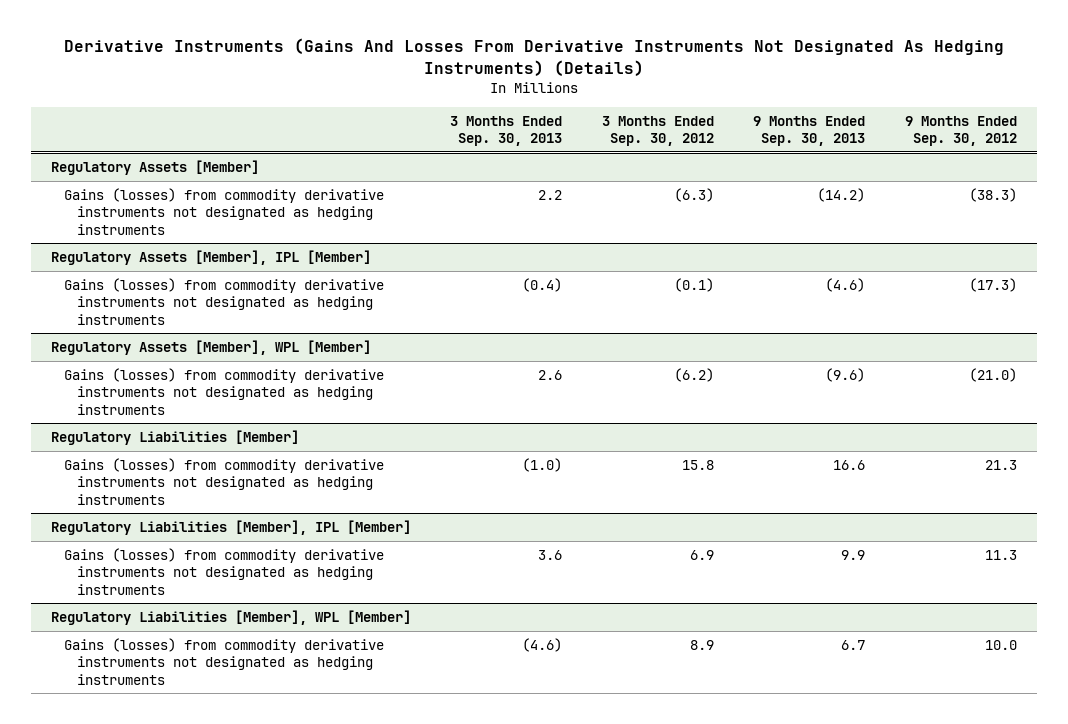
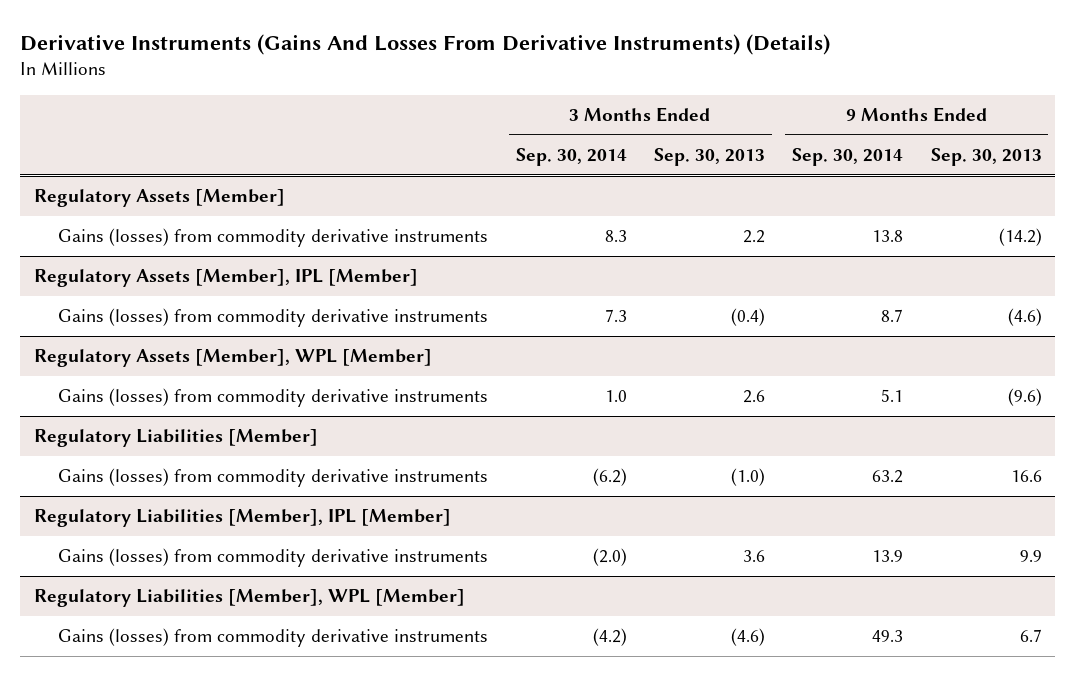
[63,38,1004,76] Derivative Instruments (Gains And Losses From Derivative Instruments Not Designated As Hedging Instruments) (Details) -> [19,33,830,55] Derivative Instruments (Gains And Losses From Derivative Instruments) (Details)
[601,115,714,146] 3 Months Ended Sep. 30, 2012 -> none
[904,115,1017,146] 9 Months Ended Sep. 30, 2012 -> none
none -> [515,147,627,166] Sep. 30, 2014
none -> [792,147,904,166] Sep. 30, 2014
[63,187,384,235] Gains (losses) from commodity derivative instruments not designated as hedging instruments -> [58,228,489,248] Gains (losses) from commodity derivative instruments
[63,277,384,325] Gains (losses) from commodity derivative instruments not designated as hedging instruments -> [58,308,489,328] Gains (losses) from commodity derivative instruments
[63,367,384,415] Gains (losses) from commodity derivative instruments not designated as hedging instruments -> [58,388,489,408] Gains (losses) from commodity derivative instruments
[63,457,384,505] Gains (losses) from commodity derivative instruments not designated as hedging instruments -> [58,468,489,488] Gains (losses) from commodity derivative instruments
[63,547,384,595] Gains (losses) from commodity derivative instruments not designated as hedging instruments -> [58,548,489,568] Gains (losses) from commodity derivative instruments
[63,637,384,685] Gains (losses) from commodity derivative instruments not designated as hedging instruments -> [58,628,489,648] Gains (losses) from commodity derivative instruments

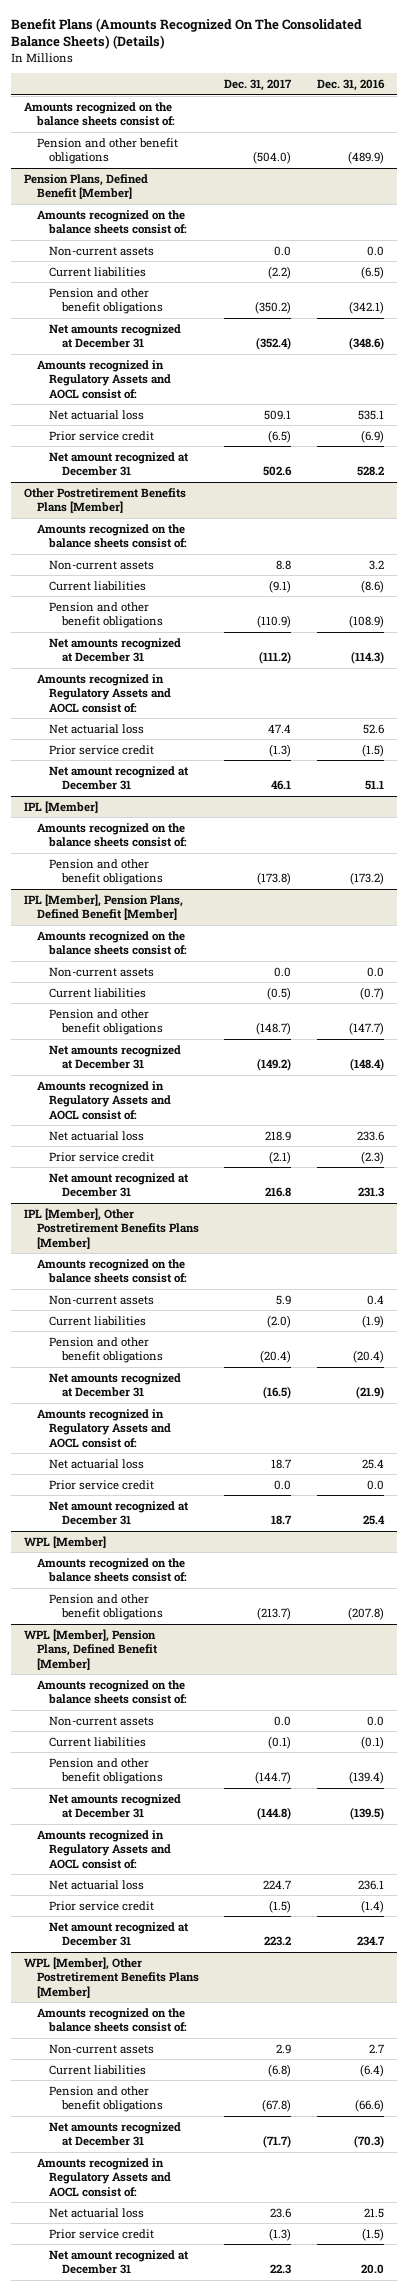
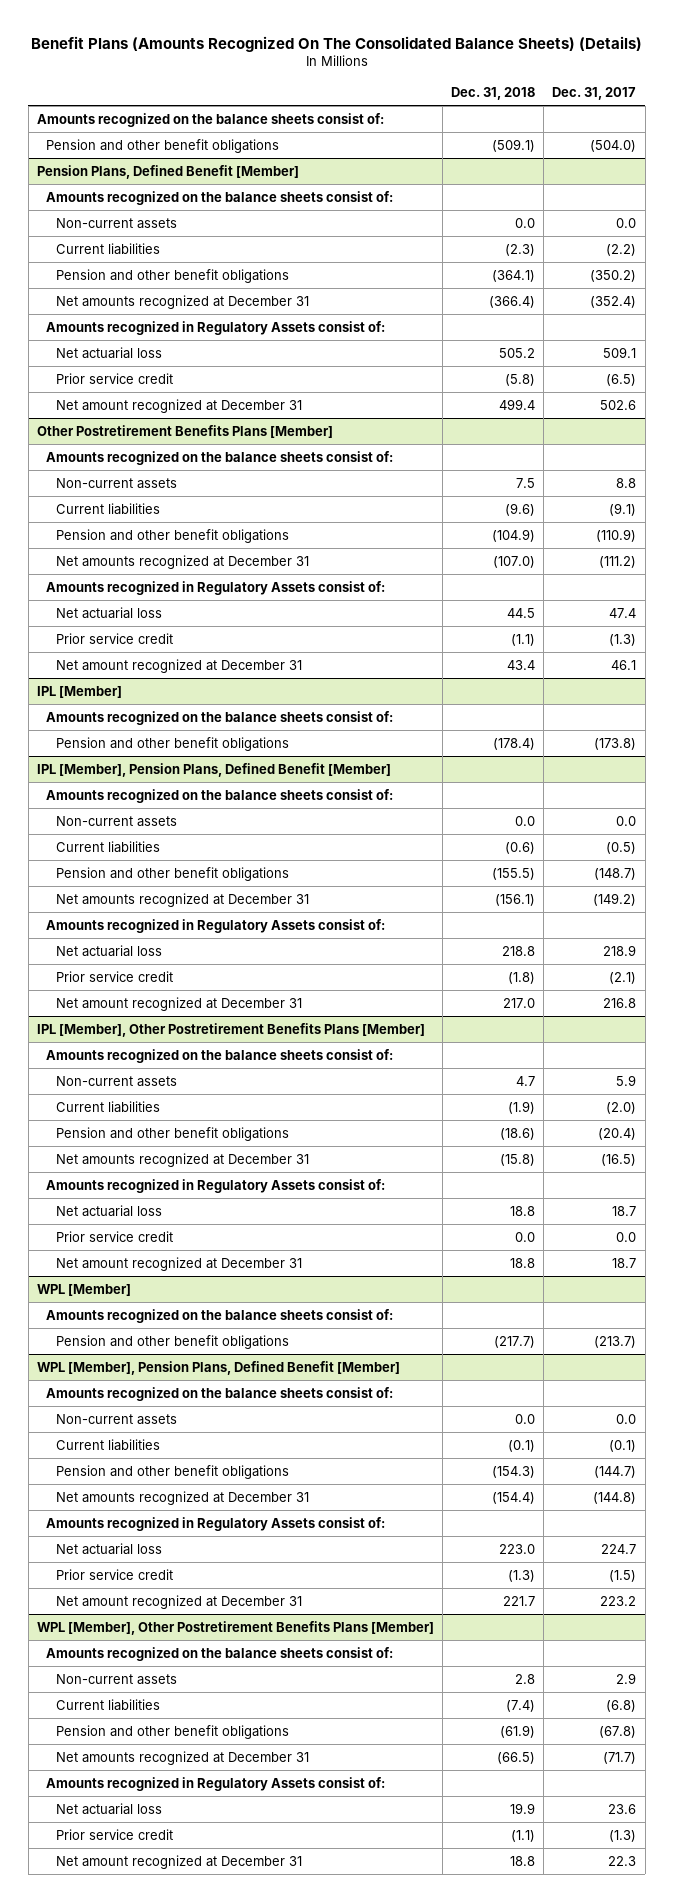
[316,78,385,91] Dec. 31, 2016 -> none
none -> [451,87,536,101] Dec. 31, 2018
[36,359,172,399] Amounts recognized in Regulatory Assets and AOCL consist of: -> [46,320,386,335] Amounts recognized in Regulatory Assets consist of:
[36,673,172,713] Amounts recognized in Regulatory Assets and AOCL consist of: -> [46,580,386,595] Amounts recognized in Regulatory Assets consist of:
[36,1080,172,1120] Amounts recognized in Regulatory Assets and AOCL consist of: -> [46,918,386,933] Amounts recognized in Regulatory Assets consist of:
[36,1408,172,1448] Amounts recognized in Regulatory Assets and AOCL consist of: -> [46,1178,386,1193] Amounts recognized in Regulatory Assets consist of:
[36,1829,172,1869] Amounts recognized in Regulatory Assets and AOCL consist of: -> [46,1516,386,1531] Amounts recognized in Regulatory Assets consist of:
[36,2157,172,2197] Amounts recognized in Regulatory Assets and AOCL consist of: -> [46,1776,386,1791] Amounts recognized in Regulatory Assets consist of:

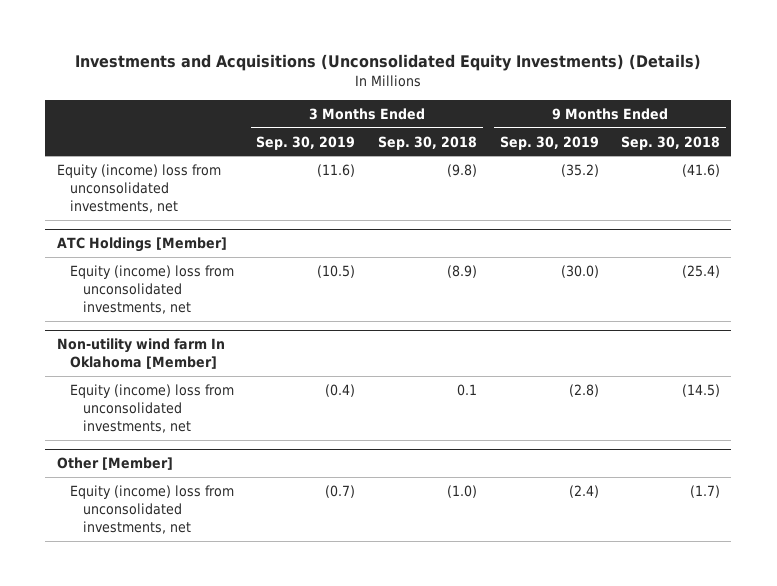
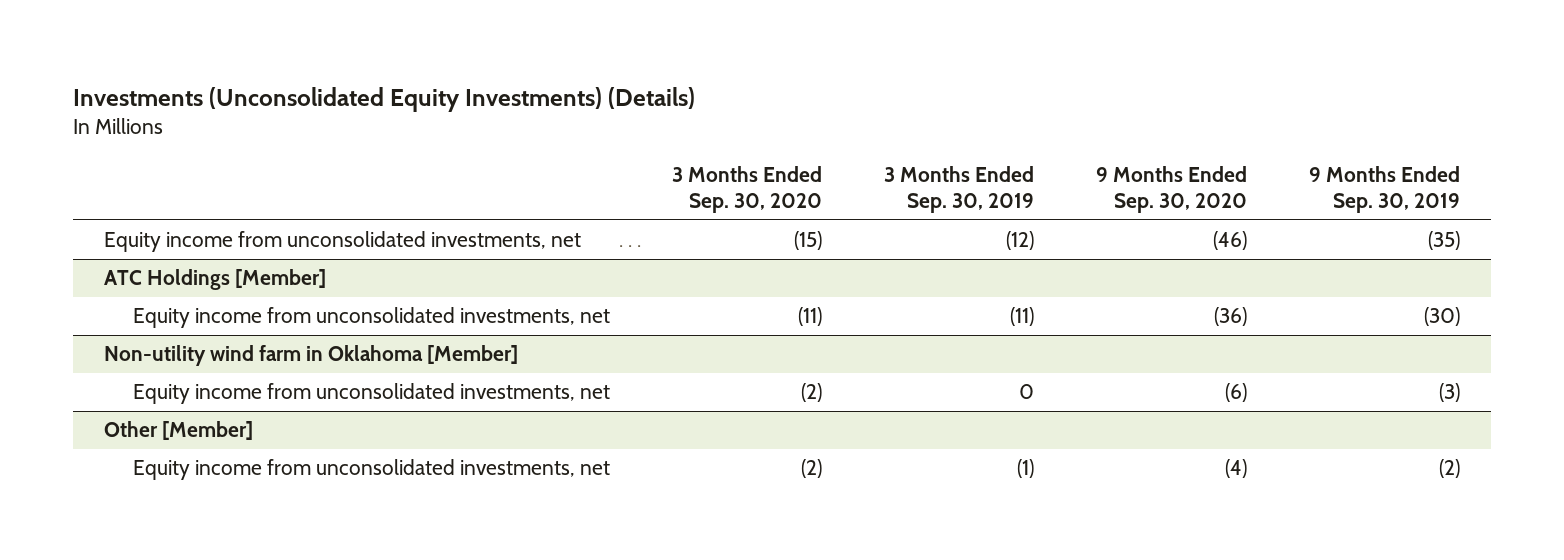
[75,54,702,72] Investments and Acquisitions (Unconsolidated Equity Investments) (Details) -> [72,86,695,112] Investments (Unconsolidated Equity Investments) (Details)
[377,135,477,150] Sep. 30, 2018 -> none
[621,135,721,150] Sep. 30, 2018 -> none
none -> [671,166,822,214] 3 Months Ended Sep. 30, 2020
none -> [1095,166,1247,214] 9 Months Ended Sep. 30, 2020
[56,163,221,214] Equity (income) loss from unconsolidated investments, net -> [103,231,581,253] Equity income from unconsolidated investments, net
[317,163,356,177] (11.6) -> [1005,231,1034,251] (12)
[560,163,599,177] (35.2) -> [1427,231,1460,251] (35)
[69,264,234,315] Equity (income) loss from unconsolidated investments, net -> [132,307,610,329] Equity income from unconsolidated investments, net
[317,264,356,278] (10.5) -> [1009,307,1034,327] (11)
[560,264,599,278] (30.0) -> [1423,307,1460,327] (30)
[56,337,225,370] Non-utility wind farm In Oklahoma [Member] -> [103,345,518,367] Non-utility wind farm in Oklahoma [Member]
[69,383,234,434] Equity (income) loss from unconsolidated investments, net -> [132,383,610,405] Equity income from unconsolidated investments, net
[325,383,356,397] (0.4) -> [1018,384,1034,400] 0
[568,383,599,397] (2.8) -> [1438,383,1460,403] (3)
[69,484,234,535] Equity (income) loss from unconsolidated investments, net -> [132,459,610,481] Equity income from unconsolidated investments, net
[325,484,356,498] (0.7) -> [1016,459,1034,479] (1)
[568,484,599,498] (2.4) -> [1438,459,1460,479] (2)

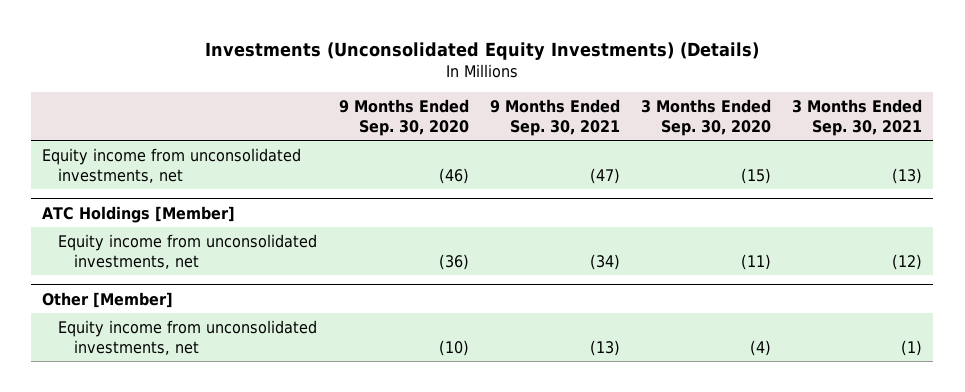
[883,166,1034,214] 3 Months Ended Sep. 30, 2019 -> none
[1308,166,1460,214] 9 Months Ended Sep. 30, 2019 -> none
none -> [489,99,620,137] 9 Months Ended Sep. 30, 2021
none -> [792,99,923,137] 3 Months Ended Sep. 30, 2021
[103,345,518,367] Non-utility wind farm in Oklahoma [Member] -> none
[132,383,610,405] Equity income from unconsolidated investments, net -> none
[800,459,822,479] (2) -> [750,339,772,356] (4)
[1224,459,1247,479] (4) -> [438,339,469,356] (10)

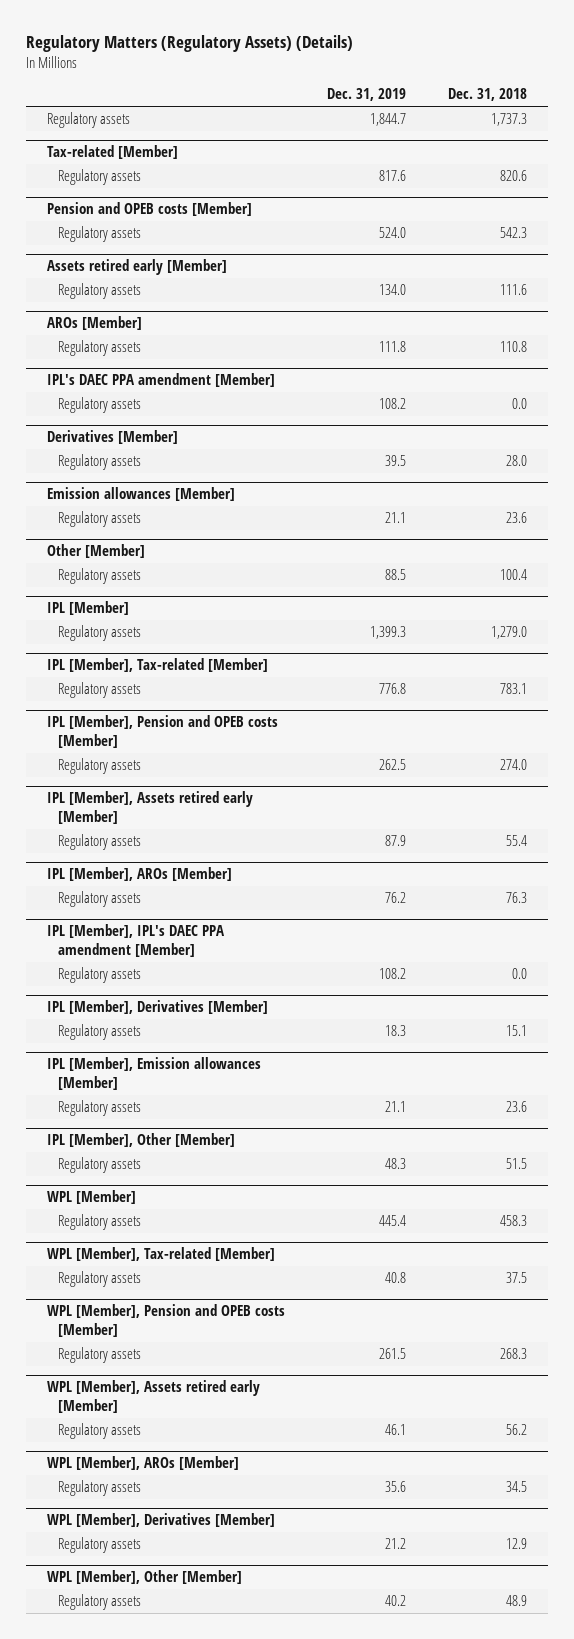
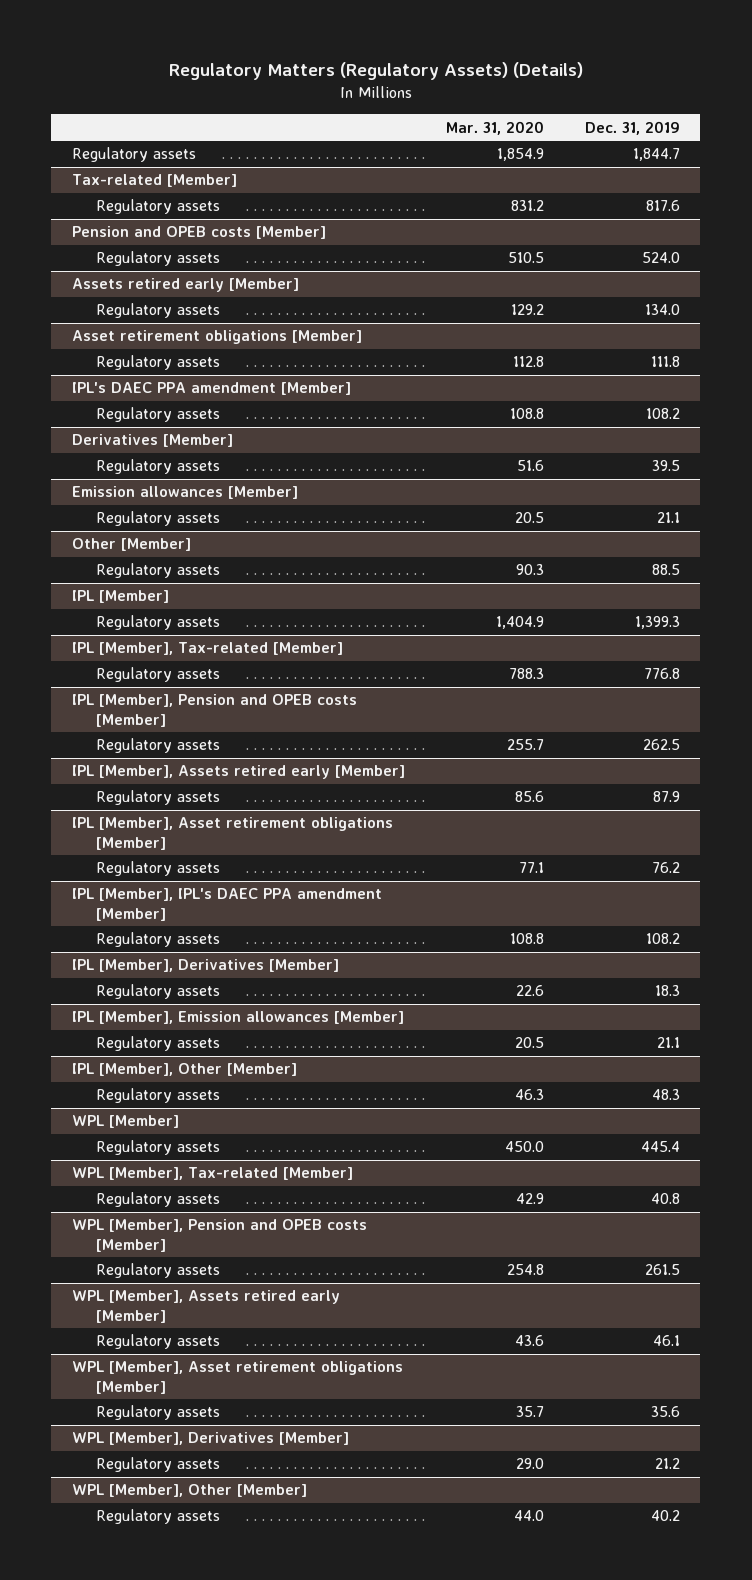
[447,88,527,102] Dec. 31, 2018 -> none
none -> [445,120,544,135] Mar. 31, 2020
[46,316,142,331] AROs [Member] -> [71,330,362,345] Asset retirement obligations [Member]
[46,867,232,882] IPL [Member], AROs [Member] -> none
none -> [71,817,393,850] IPL [Member], Asset retirement obligations [Member]
[46,1456,239,1471] WPL [Member], AROs [Member] -> none
none -> [71,1361,403,1394] WPL [Member], Asset retirement obligations [Member]

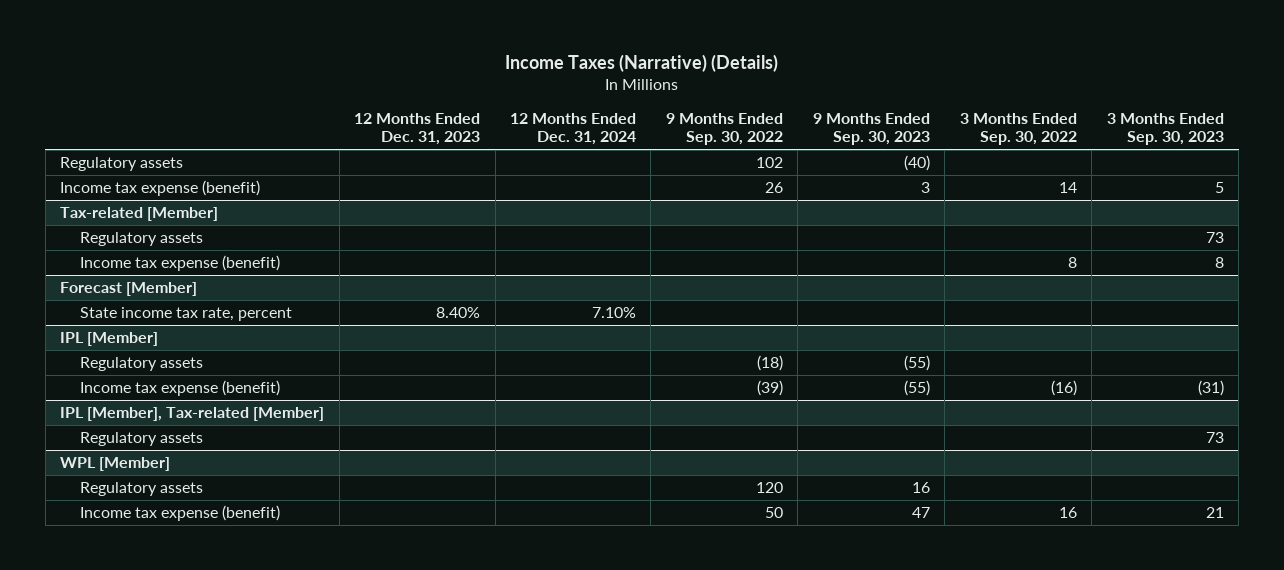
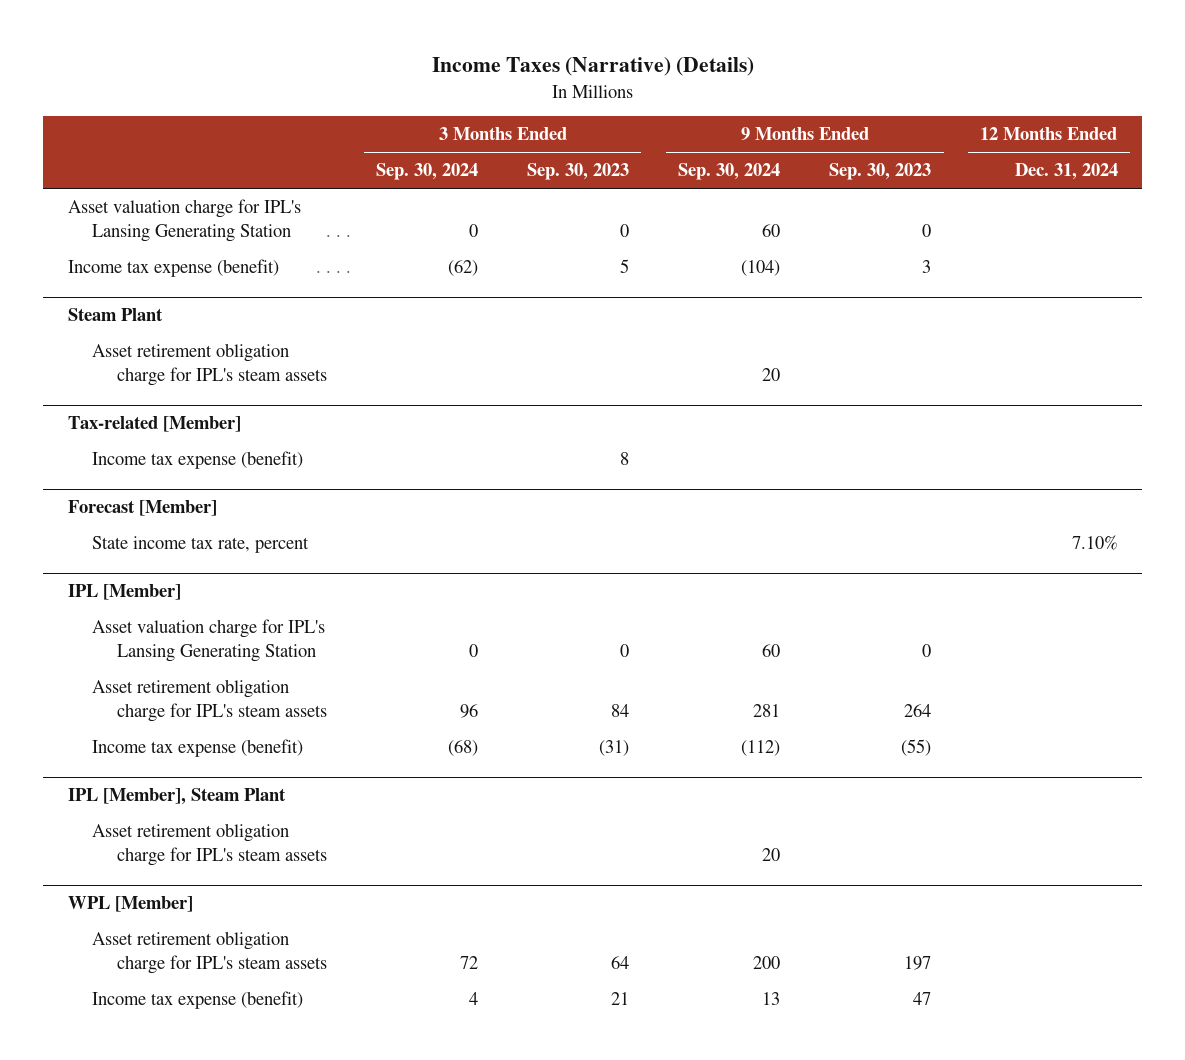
[354,112,481,146] 12 Months Ended Dec. 31, 2023 -> none
[665,112,783,146] 9 Months Ended Sep. 30, 2022 -> none
[959,112,1077,146] 3 Months Ended Sep. 30, 2022 -> none
none -> [376,163,479,181] Sep. 30, 2024
none -> [678,163,781,181] Sep. 30, 2024
[60,157,184,172] Regulatory assets -> none
none -> [67,199,301,243] Asset valuation charge for IPL's Lansing Generating Station
none -> [67,308,163,322] Steam Plant
none -> [92,343,327,387] Asset retirement obligation charge for IPL's steam assets
[79,232,203,247] Regulatory assets -> none
[79,357,203,372] Regulatory assets -> none
none -> [92,619,326,663] Asset valuation charge for IPL's Lansing Generating Station
none -> [92,679,327,723] Asset retirement obligation charge for IPL's steam assets
[60,407,325,422] IPL [Member], Tax-related [Member] -> none
[79,432,203,447] Regulatory assets -> none
none -> [67,788,286,806] IPL [Member], Steam Plant
none -> [92,823,327,867] Asset retirement obligation charge for IPL's steam assets
[79,482,203,497] Regulatory assets -> none
none -> [92,931,327,975] Asset retirement obligation charge for IPL's steam assets

